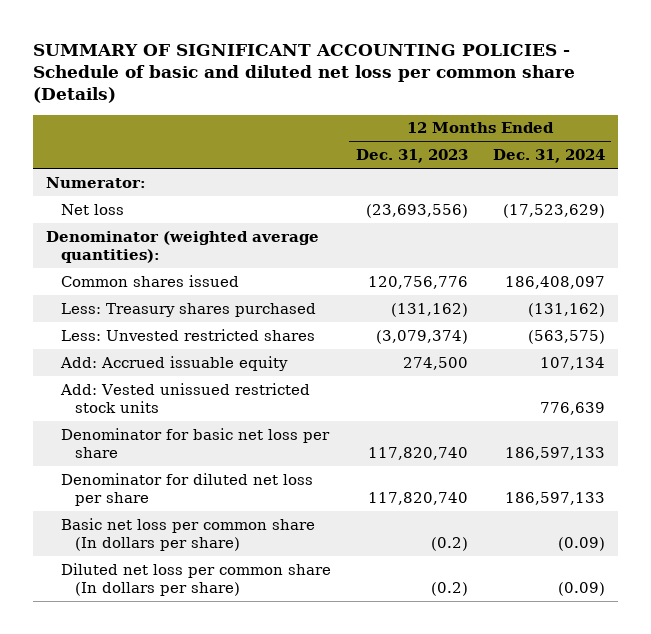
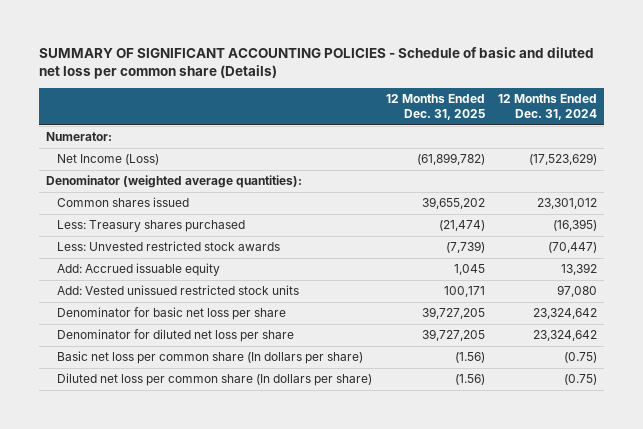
[355,149,468,164] Dec. 31, 2023 -> none
none -> [385,93,485,120] 12 Months Ended Dec. 31, 2025
[60,203,124,215] Net loss -> [57,154,160,166] Net Income (Loss)
[505,275,606,289] 186,408,097 -> [537,198,598,210] 23,301,012
[528,302,606,317] (131,162) -> [553,219,598,232] (16,395)
[60,328,315,341] Less: Unvested restricted shares -> [57,241,281,252] Less: Unvested restricted stock awards
[528,329,606,344] (563,575) -> [548,242,598,254] (70,447)
[540,356,606,370] 107,134 -> [561,263,598,276] 13,392
[540,402,606,416] 776,639 -> [557,285,598,298] 97,080
[505,447,606,461] 186,597,133 -> [533,308,598,320] 23,324,642
[505,492,606,506] 186,597,133 -> [533,330,598,342] 23,324,642
[558,537,606,552] (0.09) -> [564,352,598,364] (0.75)
[558,582,606,597] (0.09) -> [564,374,598,386] (0.75)

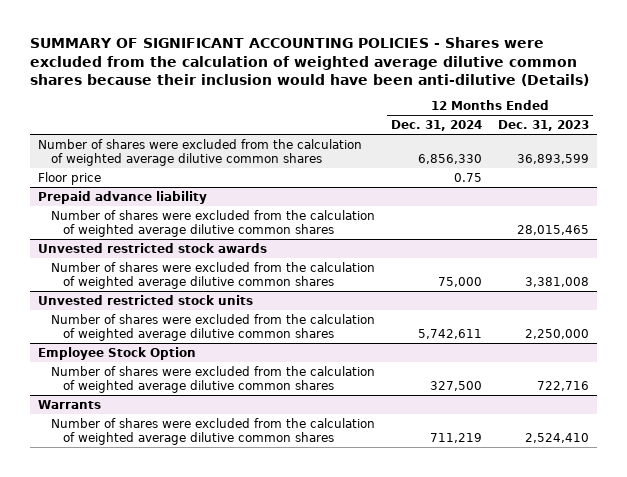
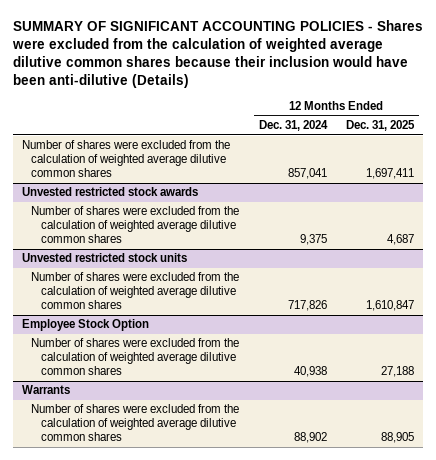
[497,120,589,132] Dec. 31, 2023 -> none
none -> [345,120,415,132] Dec. 31, 2025
[38,171,102,185] Floor price -> none
[38,190,208,204] Prepaid advance liability -> none
[50,209,375,237] Number of shares were excluded from the calculation of weighted average dilutive common shares -> none
[417,153,482,164] 6,856,330 -> [287,168,327,180] 857,041
[437,276,482,287] 75,000 -> [299,234,327,246] 9,375
[417,328,482,339] 5,742,611 -> [287,300,327,312] 717,826
[429,380,482,391] 327,500 -> [293,366,327,378] 40,938
[429,432,482,443] 711,219 -> [293,432,327,444] 88,902

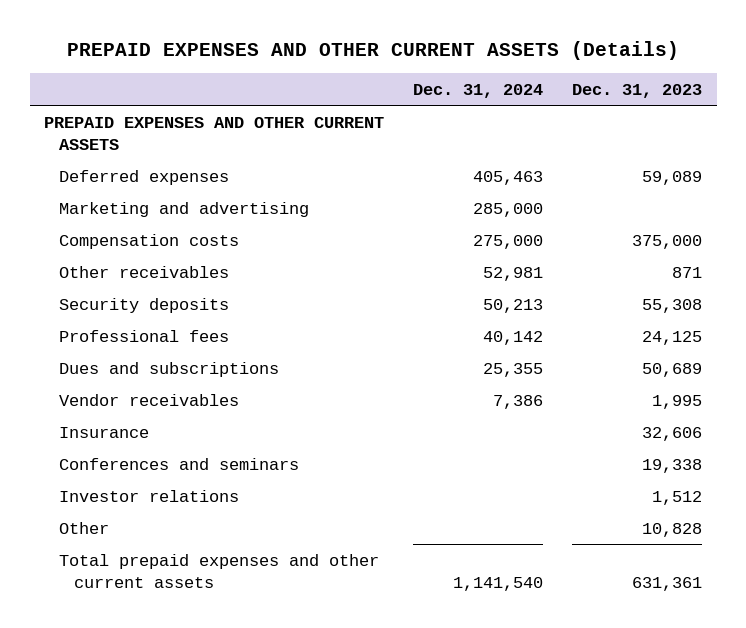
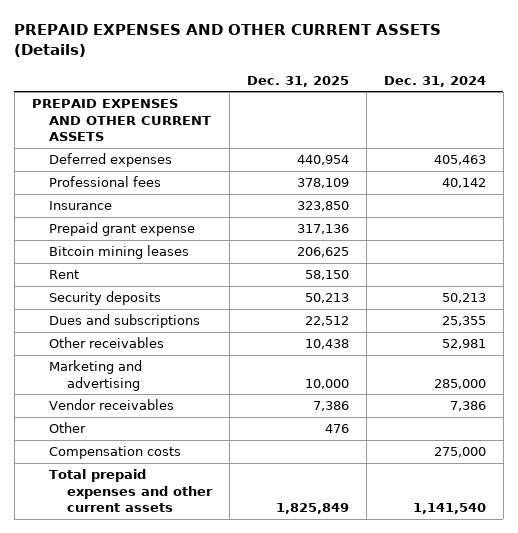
[572,83,703,98] Dec. 31, 2023 -> none
none -> [246,75,349,87] Dec. 31, 2025
[58,426,149,438] Insurance -> [49,201,113,211] Insurance
none -> [49,222,196,237] Prepaid grant expense
none -> [49,245,190,260] Bitcoin mining leases
none -> [49,270,80,280] Rent
[58,297,229,313] Security deposits -> [49,291,162,306] Security deposits
[58,265,229,278] Other receivables -> [49,337,165,349] Other receivables
[58,201,309,217] Marketing and advertising -> [49,360,143,391] Marketing and advertising
[58,457,299,470] Conferences and seminars -> none
[58,489,239,502] Investor relations -> none
[58,233,239,249] Compensation costs -> [49,446,182,460] Compensation costs

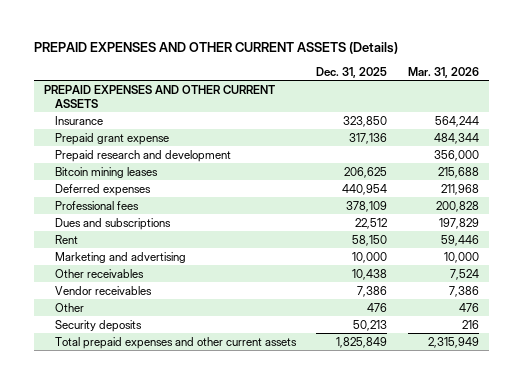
[383,75,486,87] Dec. 31, 2024 -> none
none -> [407,66,479,78] Mar. 31, 2026
none -> [55,149,232,162] Prepaid research and development
[49,153,173,168] Deferred expenses -> [55,183,152,196] Deferred expenses
[49,176,162,188] Professional fees -> [55,200,140,210] Professional fees
[49,270,80,280] Rent -> [55,234,79,244] Rent
[49,337,165,349] Other receivables -> [55,268,145,278] Other receivables
[49,446,182,460] Compensation costs -> none
[49,291,162,306] Security deposits -> [55,319,143,332] Security deposits

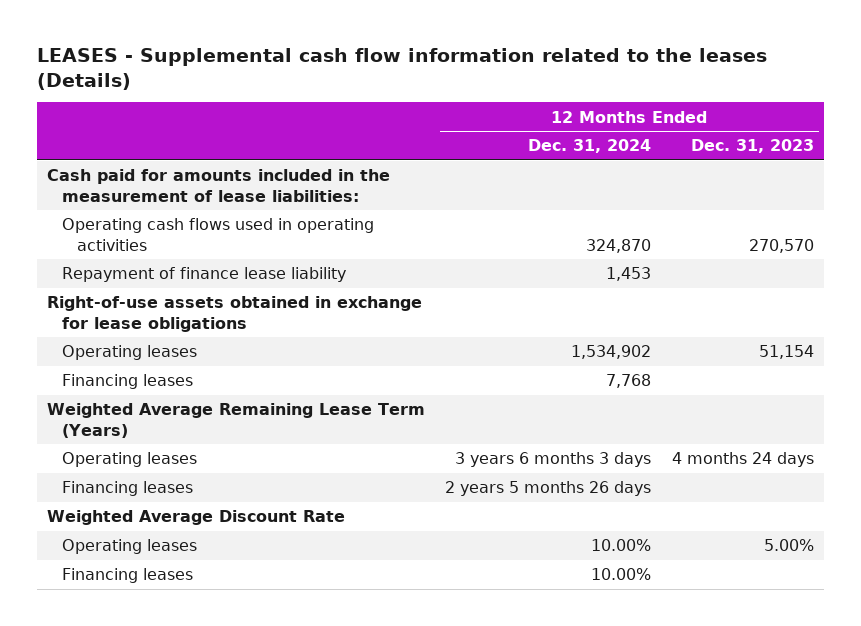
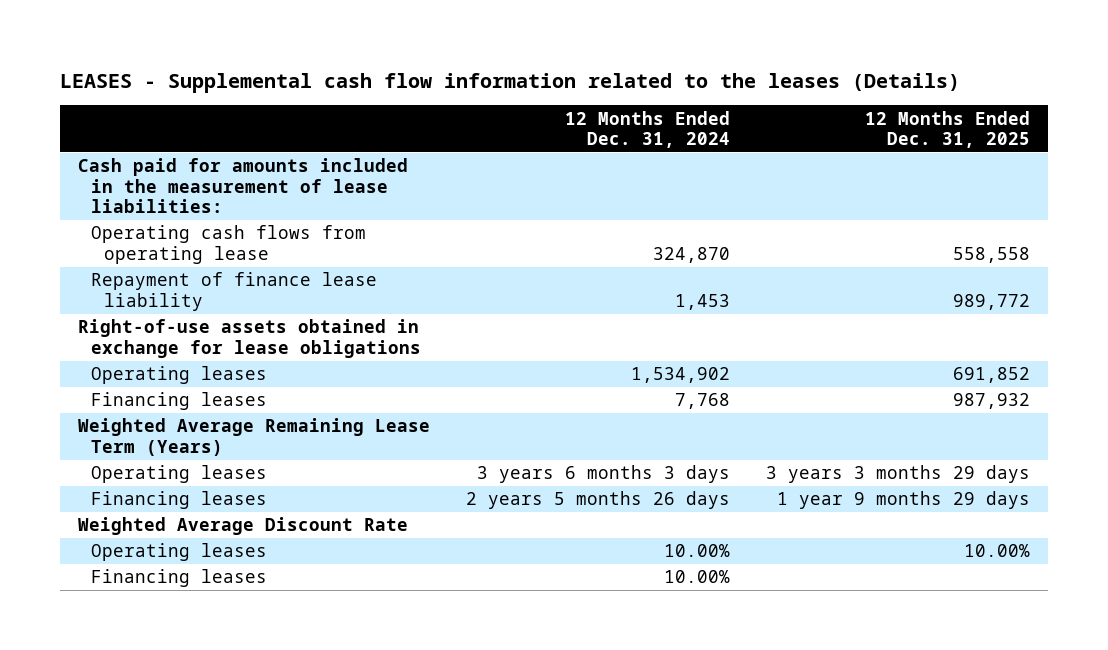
[690,139,814,154] Dec. 31, 2023 -> none
none -> [864,110,1030,148] 12 Months Ended Dec. 31, 2025
[62,218,375,251] Operating cash flows used in operating activities -> [91,225,367,264] Operating cash flows from operating lease

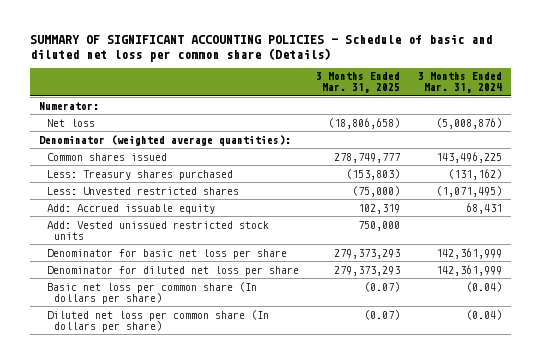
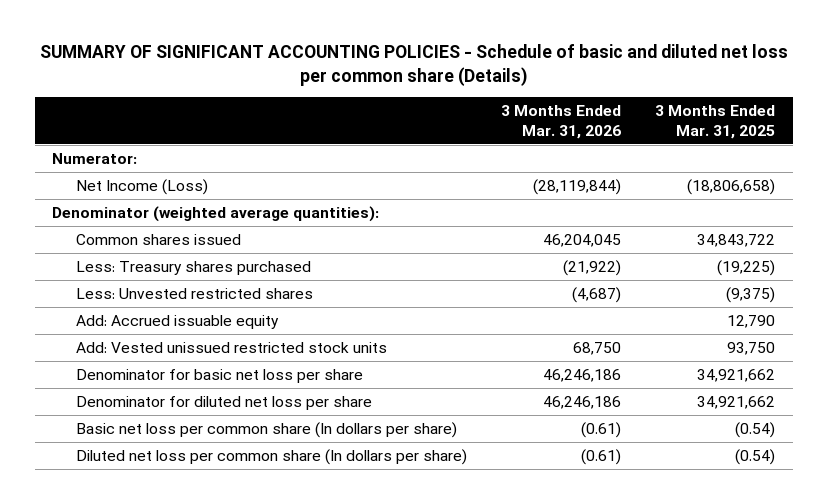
[418,72,503,94] 3 Months Ended Mar. 31, 2024 -> none
none -> [500,105,621,139] 3 Months Ended Mar. 31, 2026
[46,118,95,127] Net loss -> [75,178,208,195] Net Income (Loss)
[334,152,401,163] 278,749,777 -> [697,233,776,247] 34,843,722
[346,168,401,180] (153,803) -> [717,259,776,276] (19,225)
[352,185,401,197] (75,000) -> [726,286,776,303] (9,375)
[358,203,401,214] 102,319 -> [727,314,776,328] 12,790
[358,220,401,231] 750,000 -> [727,341,776,355] 93,750
[334,248,401,259] 279,373,293 -> [697,368,776,382] 34,921,662
[334,265,401,276] 279,373,293 -> [697,395,776,409] 34,921,662
[364,281,401,292] (0.07) -> [735,421,776,438] (0.54)
[364,309,401,320] (0.07) -> [735,448,776,465] (0.54)

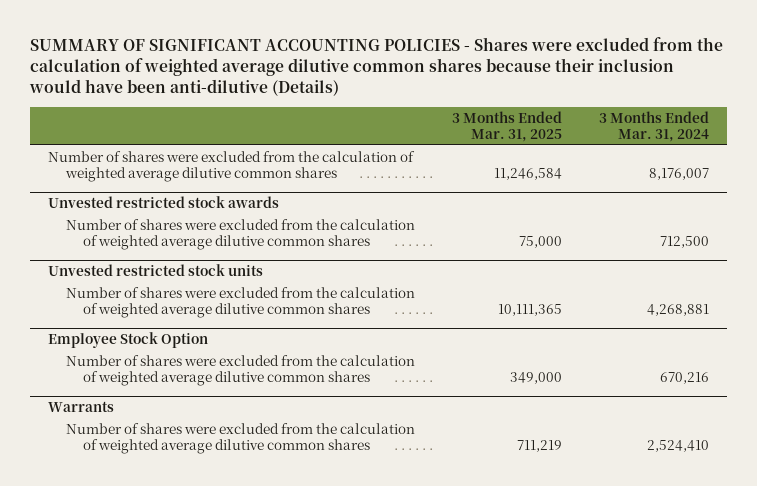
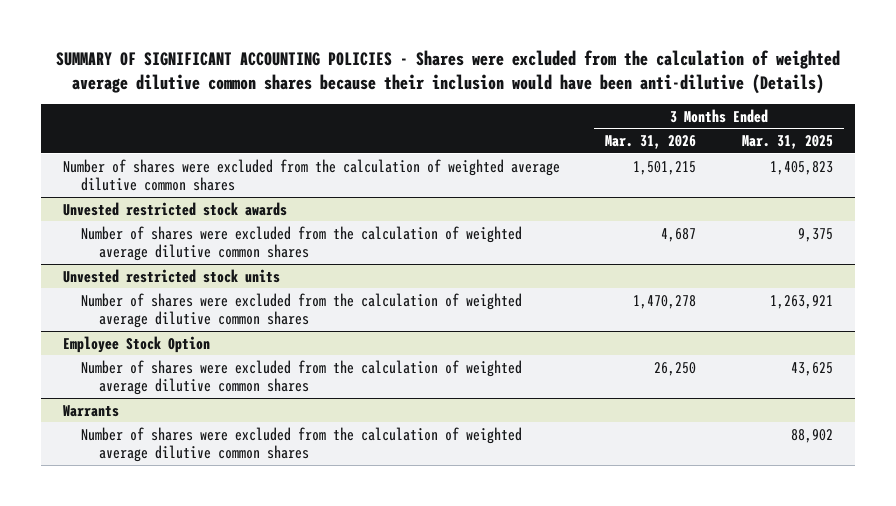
[598,110,709,143] 3 Months Ended Mar. 31, 2024 -> none
none -> [605,135,697,150] Mar. 31, 2026
[493,168,562,181] 11,246,584 -> [769,160,833,175] 1,405,823
[518,236,562,249] 75,000 -> [797,227,833,242] 9,375
[497,304,562,317] 10,111,365 -> [769,294,833,309] 1,263,921
[509,372,562,385] 349,000 -> [790,361,833,376] 43,625
[516,440,562,453] 711,219 -> [790,428,833,443] 88,902

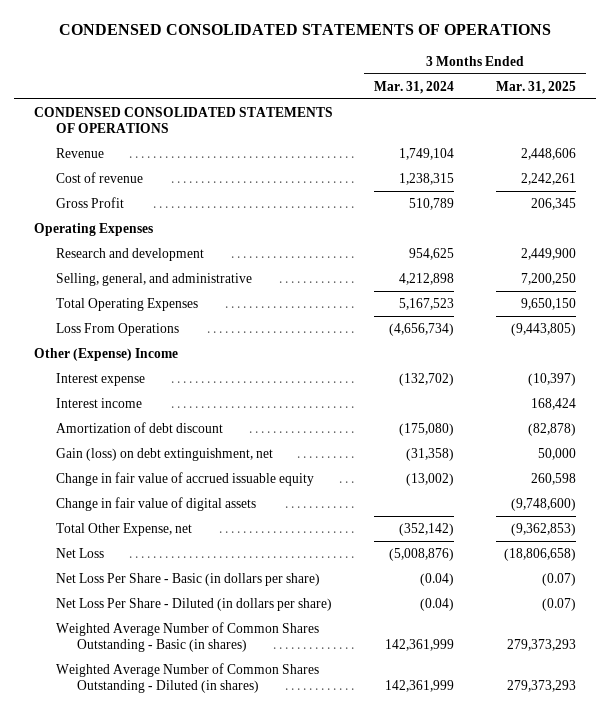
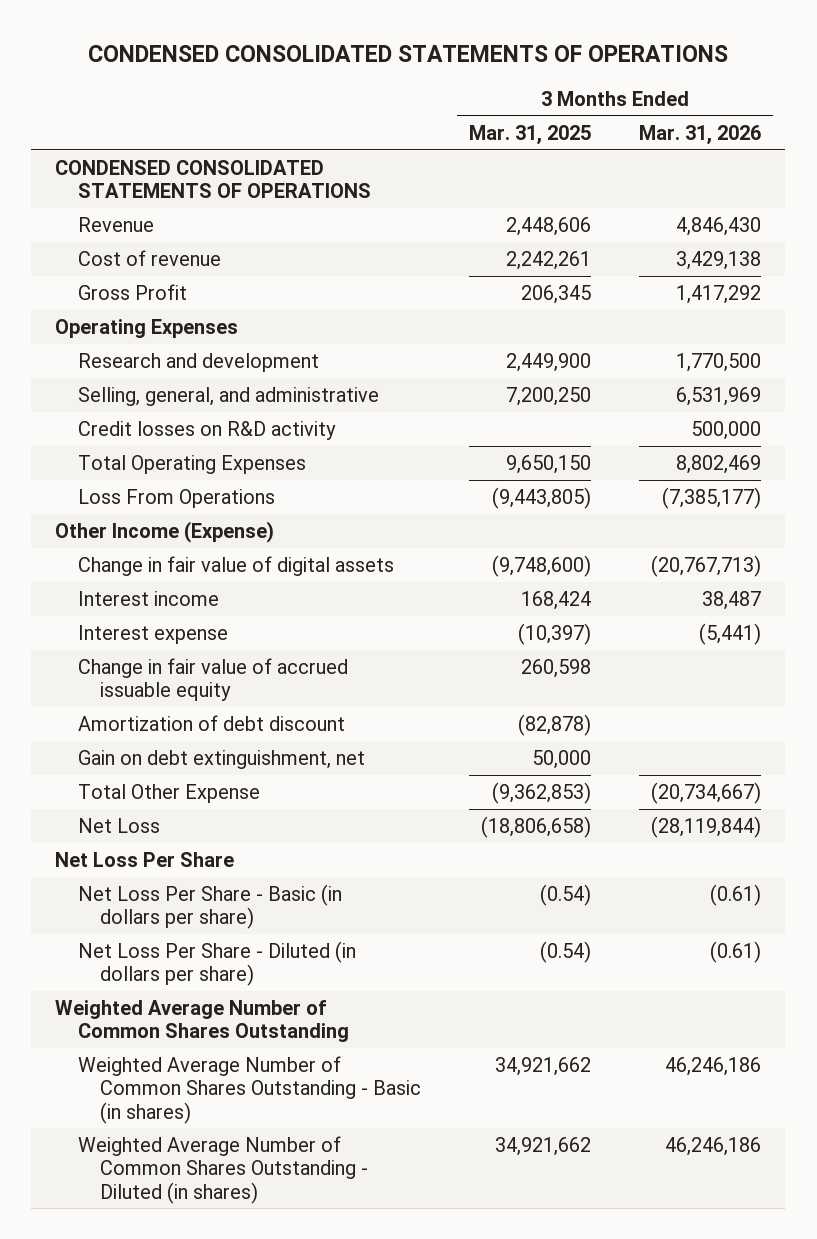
[374,80,455,94] Mar. 31, 2024 -> none
none -> [639,124,762,145] Mar. 31, 2026
none -> [77,420,336,440] Credit losses on R&D activity
[34,347,179,361] Other (Expense) Income -> [55,520,275,543] Other Income (Expense)
[55,496,256,511] Change in fair value of digital assets -> [77,555,394,576] Change in fair value of digital assets
[55,447,273,461] Gain (loss) on debt extinguishment, net -> none
[55,372,145,386] Interest expense -> [77,624,228,644] Interest expense
[55,421,223,433] Amortization of debt discount -> [77,714,345,731] Amortization of debt discount
none -> [77,749,365,769] Gain on debt extinguishment, net
[55,522,192,536] Total Other Expense, net -> [77,783,260,803] Total Other Expense
none -> [55,851,235,867] Net Loss Per Share
[541,572,576,586] (0.07) -> [540,883,592,906] (0.54)
[541,597,576,611] (0.07) -> [540,940,592,963] (0.54)
none -> [55,999,349,1043] Weighted Average Number of Common Shares Outstanding
[506,639,576,652] 279,373,293 -> [495,1056,592,1076] 34,921,662
[506,680,576,693] 279,373,293 -> [495,1136,592,1156] 34,921,662

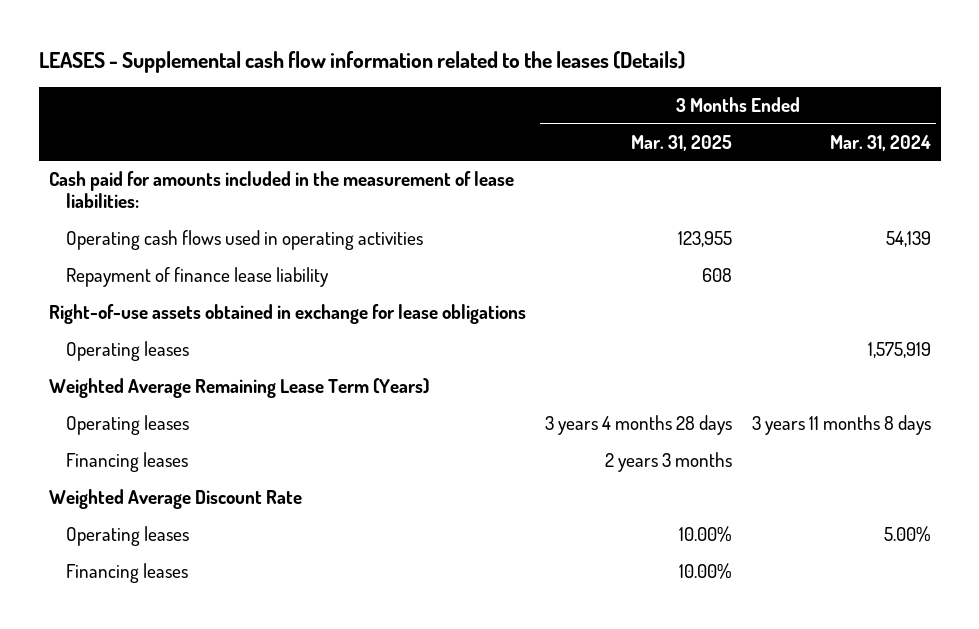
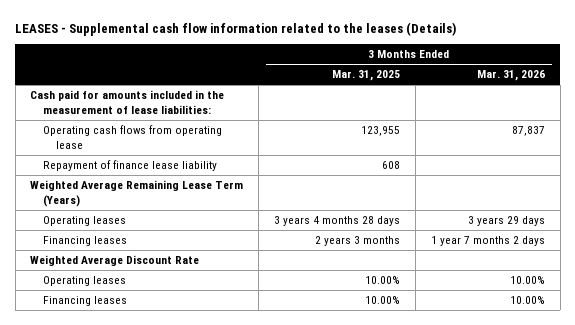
[829,134,931,151] Mar. 31, 2024 -> none
none -> [476,70,545,82] Mar. 31, 2026
[66,230,424,251] Operating cash flows used in operating activities -> [43,125,223,149] Operating cash flows from operating lease
[48,304,526,325] Right-of-use assets obtained in exchange for lease obligations -> none
[66,341,190,362] Operating leases -> none

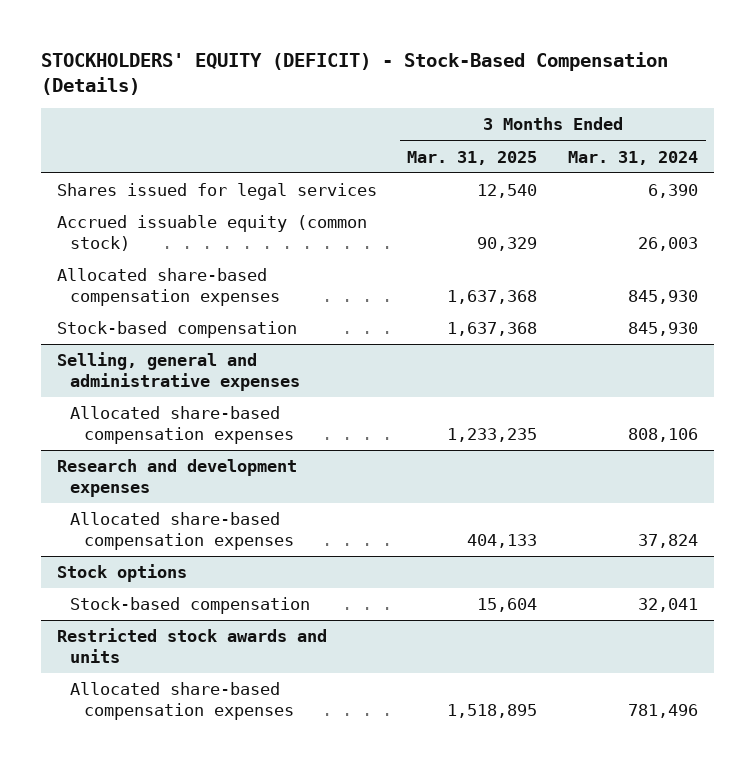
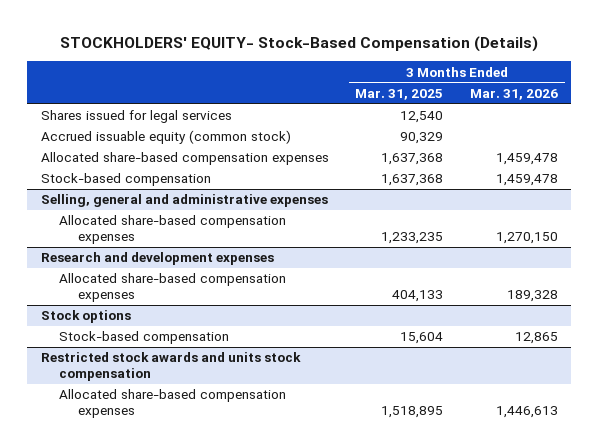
[41,51,669,96] STOCKHOLDERS' EQUITY (DEFICIT) - Stock-Based Compensation (Details) -> [60,35,539,52] STOCKHOLDERS' EQUITY- Stock-Based Compensation (Details)
[568,150,699,165] Mar. 31, 2024 -> none
none -> [469,88,558,100] Mar. 31, 2026
[56,628,327,663] Restricted stock awards and units -> [40,352,301,381] Restricted stock awards and units stock compensation

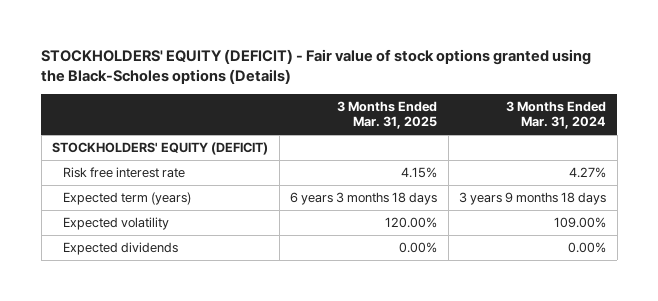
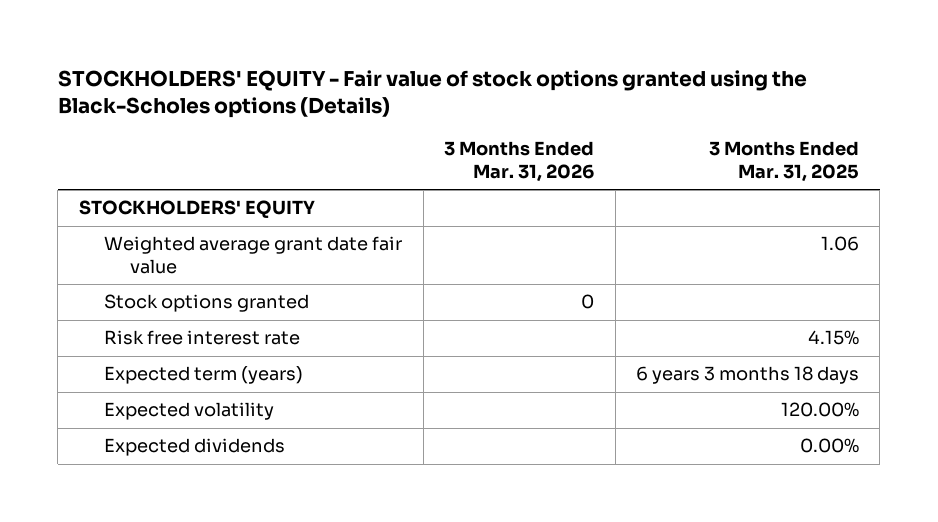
[41,48,592,84] STOCKHOLDERS' EQUITY (DEFICIT) - Fair value of stock options granted using the Black-Scholes options (Details) -> [57,69,807,119] STOCKHOLDERS' EQUITY - Fair value of stock options granted using the Black-Scholes options (Details)
[506,100,607,130] 3 Months Ended Mar. 31, 2024 -> none
none -> [444,141,595,182] 3 Months Ended Mar. 31, 2026
[52,142,269,156] STOCKHOLDERS' EQUITY (DEFICIT) -> [78,200,315,219] STOCKHOLDERS' EQUITY
none -> [104,236,403,274] Weighted average grant date fair value
none -> [104,294,310,313] Stock options granted

